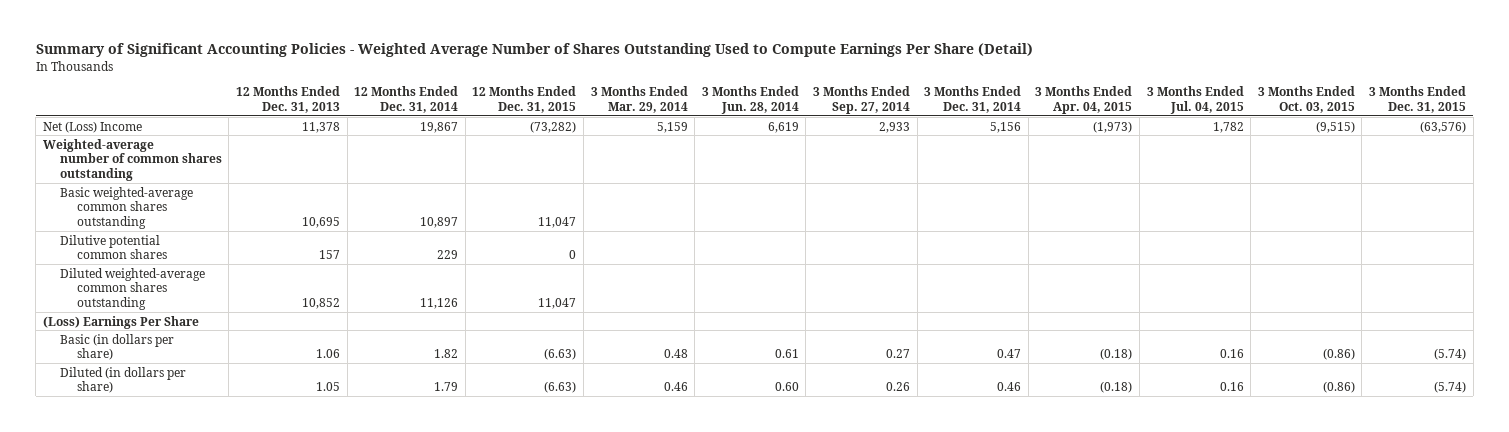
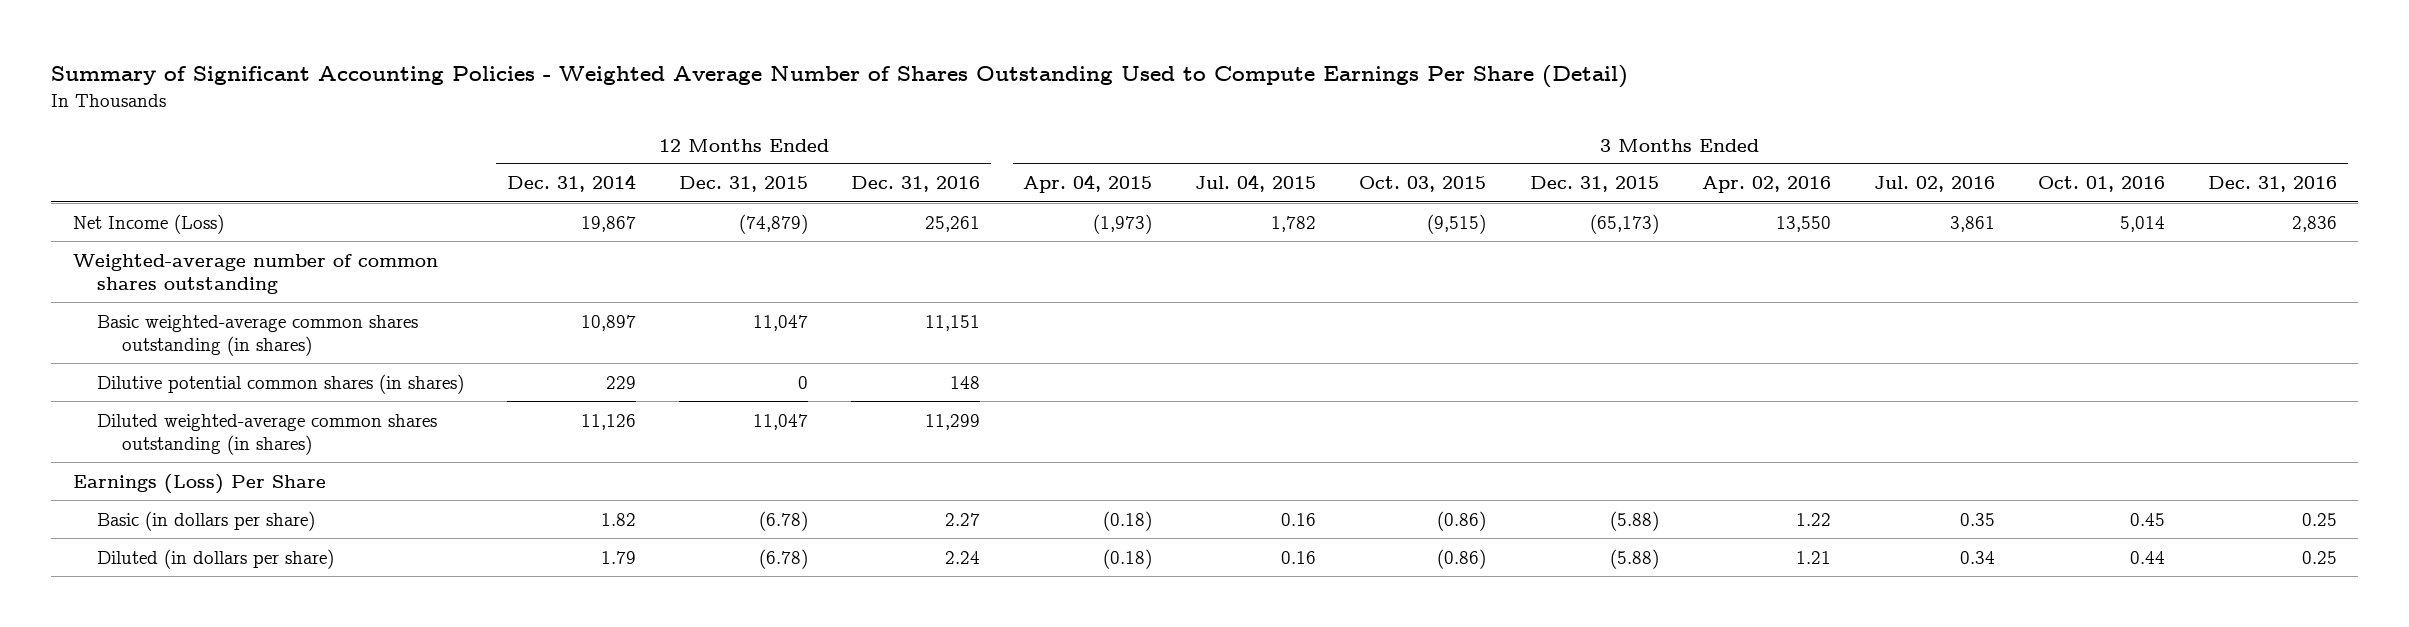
[236,86,341,113] 12 Months Ended Dec. 31, 2013 -> none
[590,86,688,113] 3 Months Ended Mar. 29, 2014 -> none
[701,86,799,114] 3 Months Ended Jun. 28, 2014 -> none
[813,86,911,114] 3 Months Ended Sep. 27, 2014 -> none
[924,86,1022,113] 3 Months Ended Dec. 31, 2014 -> none
none -> [851,176,981,193] Dec. 31, 2016
none -> [1701,176,1831,194] Apr. 02, 2016
none -> [1873,176,1995,193] Jul. 02, 2016
none -> [2037,176,2165,193] Oct. 01, 2016
none -> [2207,176,2337,193] Dec. 31, 2016
[42,120,142,133] Net (Loss) Income -> [72,213,224,234] Net Income (Loss)
[530,120,577,133] (73,282) -> [739,213,809,234] (74,879)
[1420,120,1467,133] (63,576) -> [1589,213,1659,234] (65,173)
[59,186,193,229] Basic weighted-average common shares outstanding -> [97,314,419,357] Basic weighted-average common shares outstanding (in shares)
[59,234,167,260] Dilutive potential common shares -> [97,373,465,394] Dilutive potential common shares (in shares)
[59,267,205,310] Diluted weighted-average common shares outstanding -> [97,413,438,456] Diluted weighted-average common shares outstanding (in shares)
[42,315,199,329] (Loss) Earnings Per Share -> [72,473,326,494] Earnings (Loss) Per Share
[544,348,577,361] (6.63) -> [759,510,809,531] (6.78)
[1434,348,1467,361] (5.74) -> [1609,510,1659,531] (5.88)
[544,381,577,394] (6.63) -> [759,548,809,569] (6.78)
[1434,381,1467,394] (5.74) -> [1609,548,1659,569] (5.88)

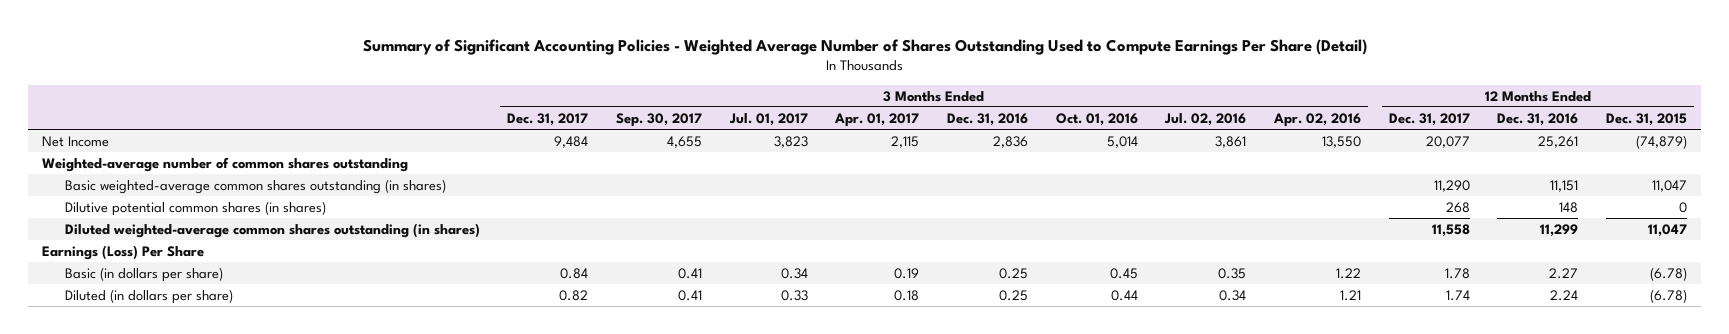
[507,174,637,193] Dec. 31, 2014 -> none
[1023,174,1153,194] Apr. 04, 2015 -> none
[1195,174,1317,193] Jul. 04, 2015 -> none
[1359,176,1487,193] Oct. 03, 2015 -> none
[1529,176,1659,193] Dec. 31, 2015 -> none
none -> [507,112,589,126] Dec. 31, 2017
none -> [615,112,702,127] Sep. 30, 2017
none -> [728,112,808,126] Jul. 01, 2017
none -> [834,112,920,127] Apr. 01, 2017
none -> [1388,112,1470,126] Dec. 31, 2017
[72,213,224,234] Net Income (Loss) -> [42,135,110,147] Net Income

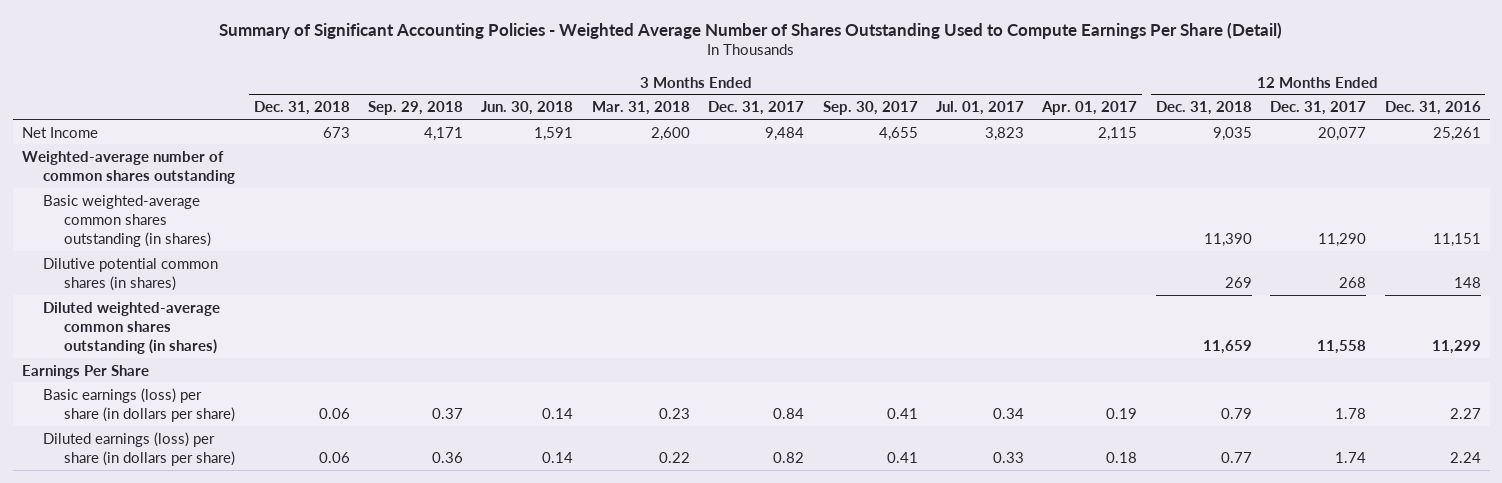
[946,112,1028,126] Dec. 31, 2016 -> none
[1055,112,1138,126] Oct. 01, 2016 -> none
[1164,112,1247,126] Jul. 02, 2016 -> none
[1272,112,1361,127] Apr. 02, 2016 -> none
[1605,112,1687,126] Dec. 31, 2015 -> none
none -> [253,101,350,116] Dec. 31, 2018
none -> [368,101,464,116] Sep. 29, 2018
none -> [481,101,574,116] Jun. 30, 2018
none -> [591,101,690,116] Mar. 31, 2018
none -> [1155,101,1252,116] Dec. 31, 2018
[42,244,205,260] Earnings (Loss) Per Share -> [21,364,149,379] Earnings Per Share
[64,266,223,282] Basic (in dollars per share) -> [43,387,236,422] Basic earnings (loss) per share (in dollars per share)
[64,288,233,304] Diluted (in dollars per share) -> [43,431,236,466] Diluted earnings (loss) per share (in dollars per share)

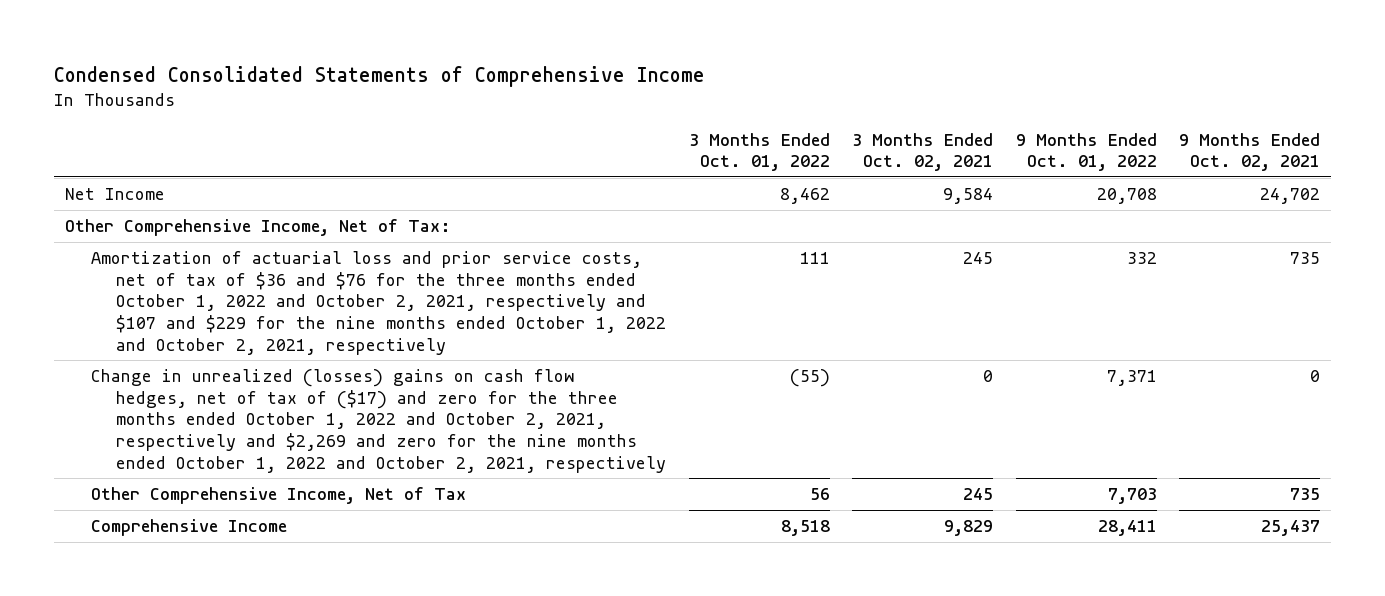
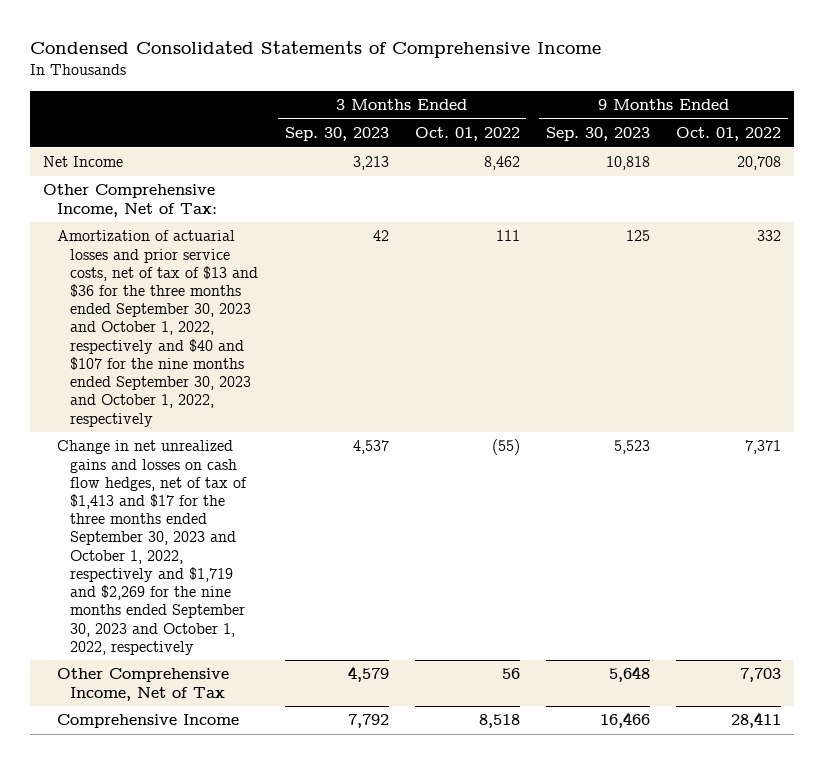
[852,132,994,172] 3 Months Ended Oct. 02, 2021 -> none
[1179,132,1321,172] 9 Months Ended Oct. 02, 2021 -> none
none -> [284,127,389,142] Sep. 30, 2023
none -> [545,127,650,142] Sep. 30, 2023
[90,250,667,355] Amortization of actuarial loss and prior service costs, net of tax of $36 and $76 for the three months ended October 1, 2022 and October 2, 2021, respectively and $107 and $229 for the nine months ended October 1, 2022 and October 2, 2021, respectively -> [56,230,259,427] Amortization of actuarial losses and prior service costs, net of tax of $13 and $36 for the three months ended September 30, 2023 and October 1, 2022, respectively and $40 and $107 for the nine months ended September 30, 2023 and October 1, 2022, respectively
[90,368,667,473] Change in unrealized (losses) gains on cash flow hedges, net of tax of ($17) and zero for the three months ended October 1, 2022 and October 2, 2021, respectively and $2,269 and zero for the nine months ended October 1, 2022 and October 2, 2021, respectively -> [56,440,248,655] Change in net unrealized gains and losses on cash flow hedges, net of tax of $1,413 and $17 for the three months ended September 30, 2023 and October 1, 2022, respectively and $1,719 and $2,269 for the nine months ended September 30, 2023 and October 1, 2022, respectively

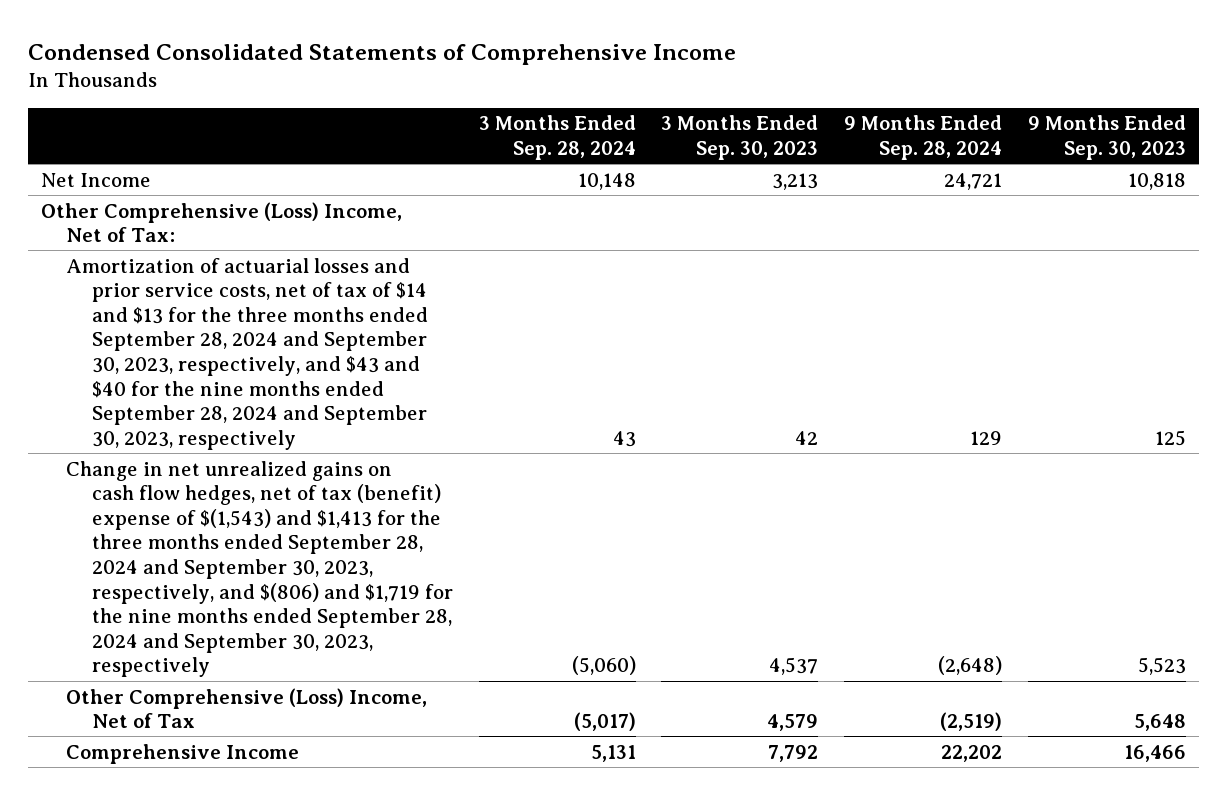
[414,127,520,142] Oct. 01, 2022 -> none
[676,127,782,142] Oct. 01, 2022 -> none
none -> [478,115,636,160] 3 Months Ended Sep. 28, 2024
none -> [844,115,1003,160] 9 Months Ended Sep. 28, 2024
[42,184,217,217] Other Comprehensive Income, Net of Tax: -> [40,201,402,243] Other Comprehensive (Loss) Income, Net of Tax:
[56,230,259,427] Amortization of actuarial losses and prior service costs, net of tax of $13 and $36 for the three months ended September 30, 2023 and October 1, 2022, respectively and $40 and $107 for the nine months ended September 30, 2023 and October 1, 2022, respectively -> [66,257,428,450] Amortization of actuarial losses and prior service costs, net of tax of $14 and $13 for the three months ended September 28, 2024 and September 30, 2023, respectively, and $43 and $40 for the nine months ended September 28, 2024 and September 30, 2023, respectively
[56,440,248,655] Change in net unrealized gains and losses on cash flow hedges, net of tax of $1,413 and $17 for the three months ended September 30, 2023 and October 1, 2022, respectively and $1,719 and $2,269 for the nine months ended September 30, 2023 and October 1, 2022, respectively -> [66,460,453,678] Change in net unrealized gains on cash flow hedges, net of tax (benefit) expense of $(1,543) and $1,413 for the three months ended September 28, 2024 and September 30, 2023, respectively, and $(806) and $1,719 for the nine months ended September 28, 2024 and September 30, 2023, respectively
[56,668,229,701] Other Comprehensive Income, Net of Tax -> [66,687,428,729] Other Comprehensive (Loss) Income, Net of Tax

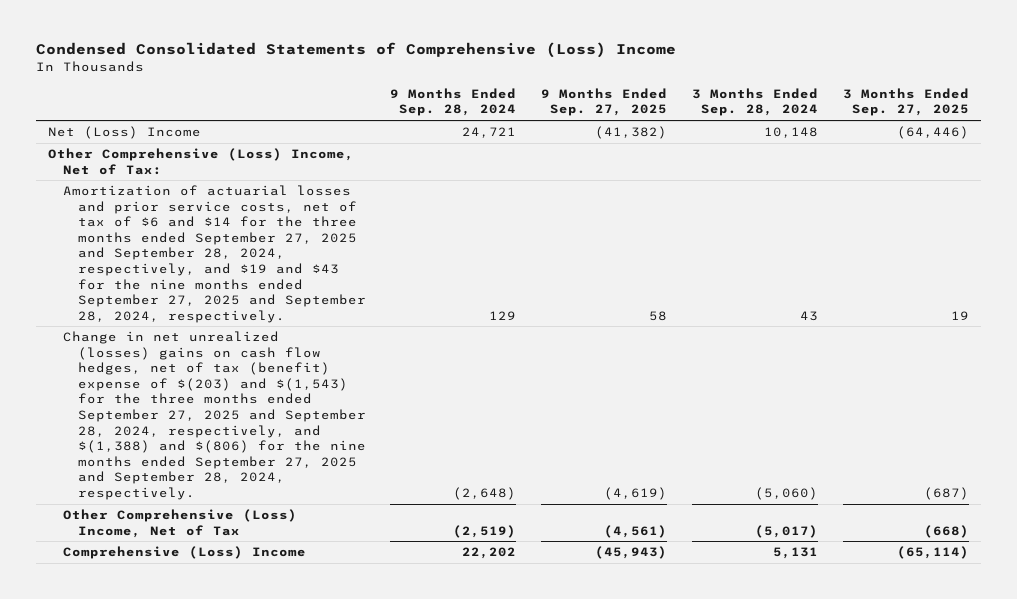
[27,43,736,65] Condensed Consolidated Statements of Comprehensive Income -> [35,42,676,59] Condensed Consolidated Statements of Comprehensive (Loss) Income
[661,115,819,160] 3 Months Ended Sep. 30, 2023 -> none
[1028,115,1187,160] 9 Months Ended Sep. 30, 2023 -> none
none -> [541,87,668,117] 9 Months Ended Sep. 27, 2025
none -> [842,87,969,117] 3 Months Ended Sep. 27, 2025
[40,172,151,187] Net Income -> [47,126,201,140] Net (Loss) Income
[66,257,428,450] Amortization of actuarial losses and prior service costs, net of tax of $14 and $13 for the three months ended September 28, 2024 and September 30, 2023, respectively, and $43 and $40 for the nine months ended September 28, 2024 and September 30, 2023, respectively -> [62,185,366,323] Amortization of actuarial losses and prior service costs, net of tax of $6 and $14 for the three months ended September 27, 2025 and September 28, 2024, respectively, and $19 and $43 for the nine months ended September 27, 2025 and September 28, 2024, respectively.
[66,460,453,678] Change in net unrealized gains on cash flow hedges, net of tax (benefit) expense of $(1,543) and $1,413 for the three months ended September 28, 2024 and September 30, 2023, respectively, and $(806) and $1,719 for the nine months ended September 28, 2024 and September 30, 2023, respectively -> [62,331,366,500] Change in net unrealized (losses) gains on cash flow hedges, net of tax (benefit) expense of $(203) and $(1,543) for the three months ended September 27, 2025 and September 28, 2024, respectively, and $(1,388) and $(806) for the nine months ended September 27, 2025 and September 28, 2024, respectively.
[66,743,300,764] Comprehensive Income -> [62,546,306,560] Comprehensive (Loss) Income

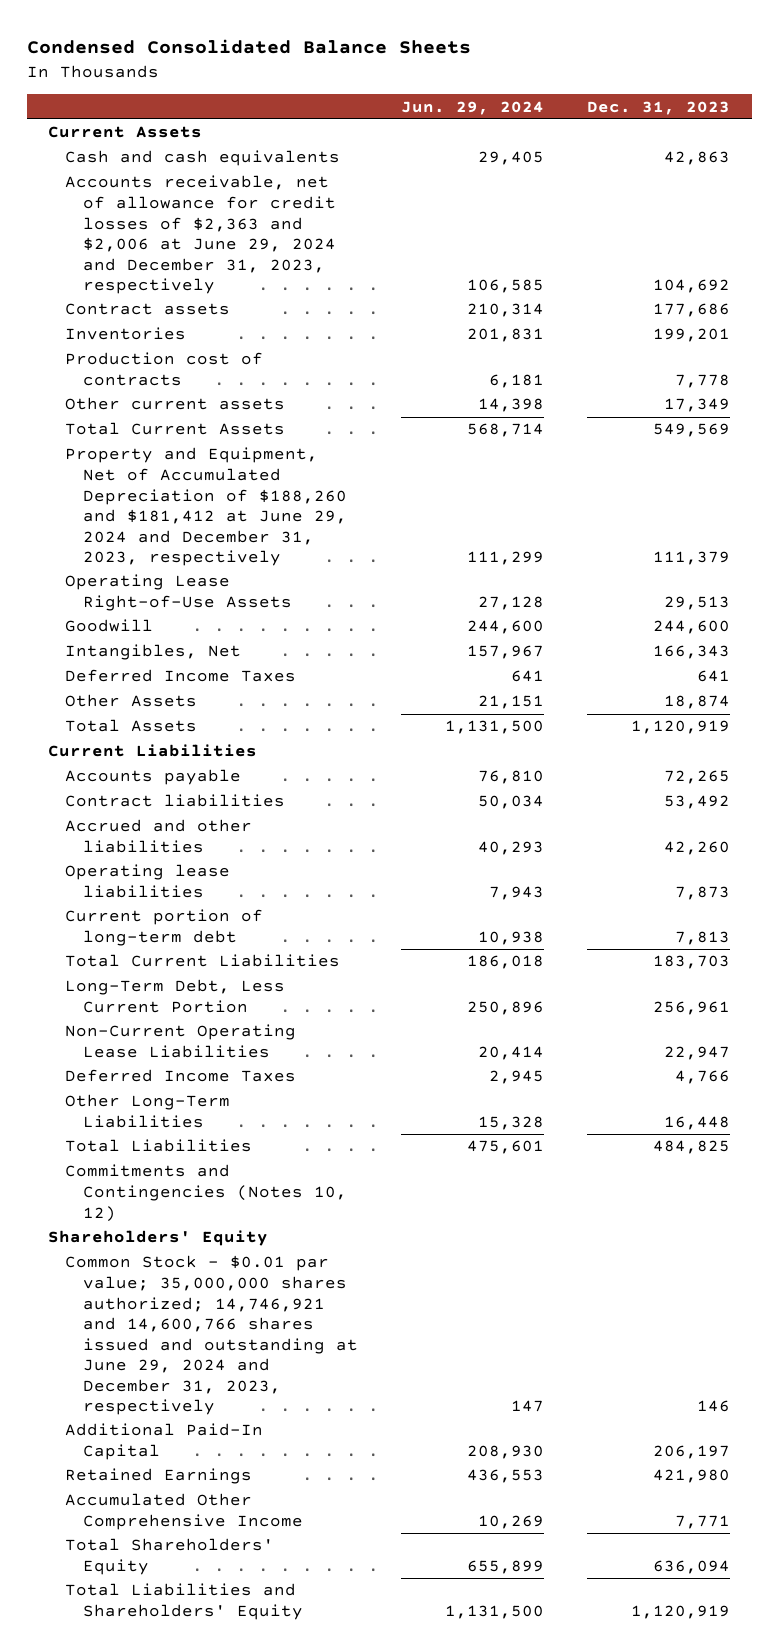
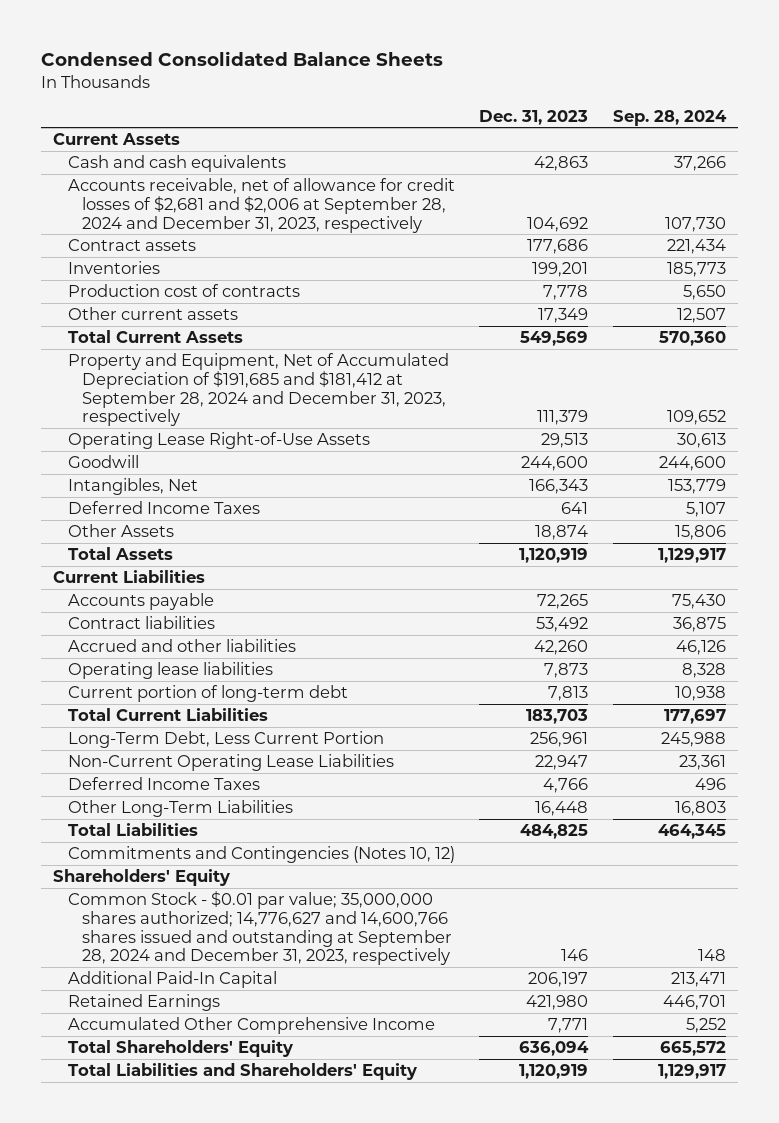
[401,100,545,115] Jun. 29, 2024 -> none
none -> [612,109,727,126] Sep. 28, 2024
[65,175,336,295] Accounts receivable, net of allowance for credit losses of $2,363 and $2,006 at June 29, 2024 and December 31, 2023, respectively -> [67,178,455,233] Accounts receivable, net of allowance for credit losses of $2,681 and $2,006 at September 28, 2024 and December 31, 2023, respectively
[65,447,347,567] Property and Equipment, Net of Accumulated Depreciation of $188,260 and $181,412 at June 29, 2024 and December 31, 2023, respectively -> [67,353,449,427] Property and Equipment, Net of Accumulated Depreciation of $191,685 and $181,412 at September 28, 2024 and December 31, 2023, respectively
[65,1255,358,1416] Common Stock - $0.01 par value; 35,000,000 shares authorized; 14,746,921 and 14,600,766 shares issued and outstanding at June 29, 2024 and December 31, 2023, respectively -> [67,891,453,966] Common Stock - $0.01 par value; 35,000,000 shares authorized; 14,776,627 and 14,600,766 shares issued and outstanding at September 28, 2024 and December 31, 2023, respectively

